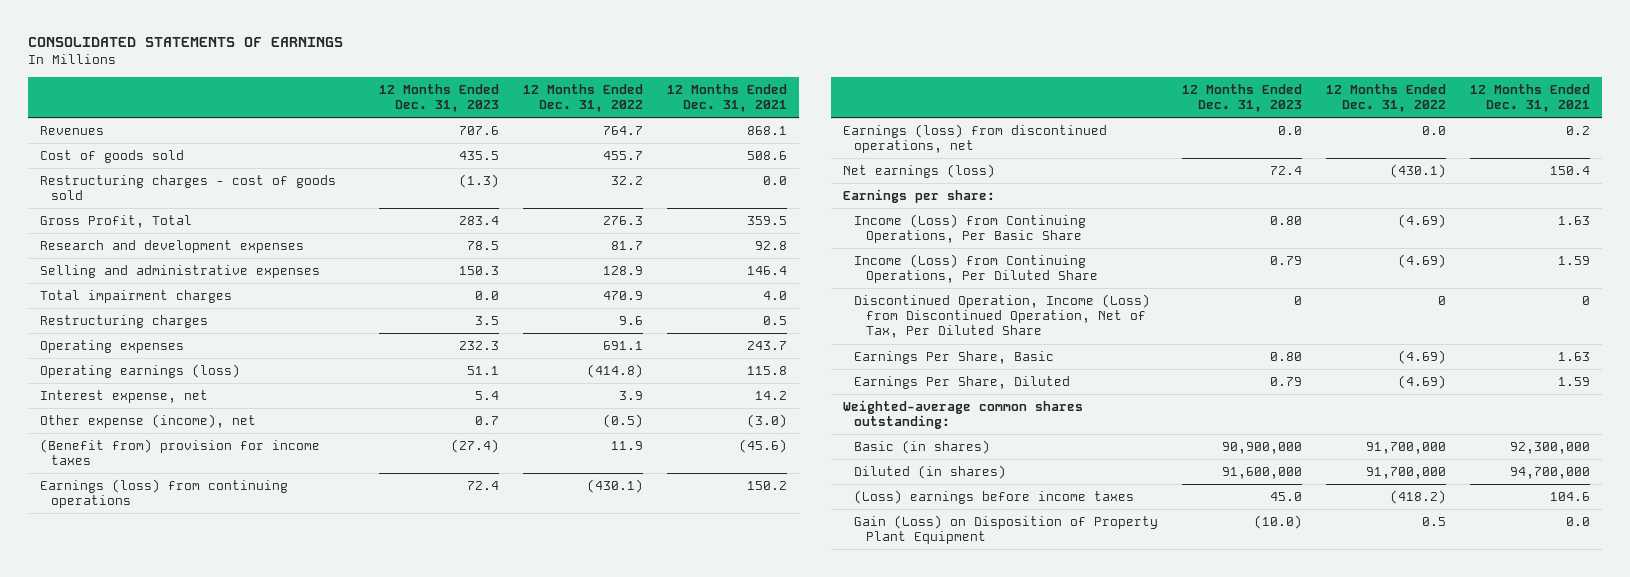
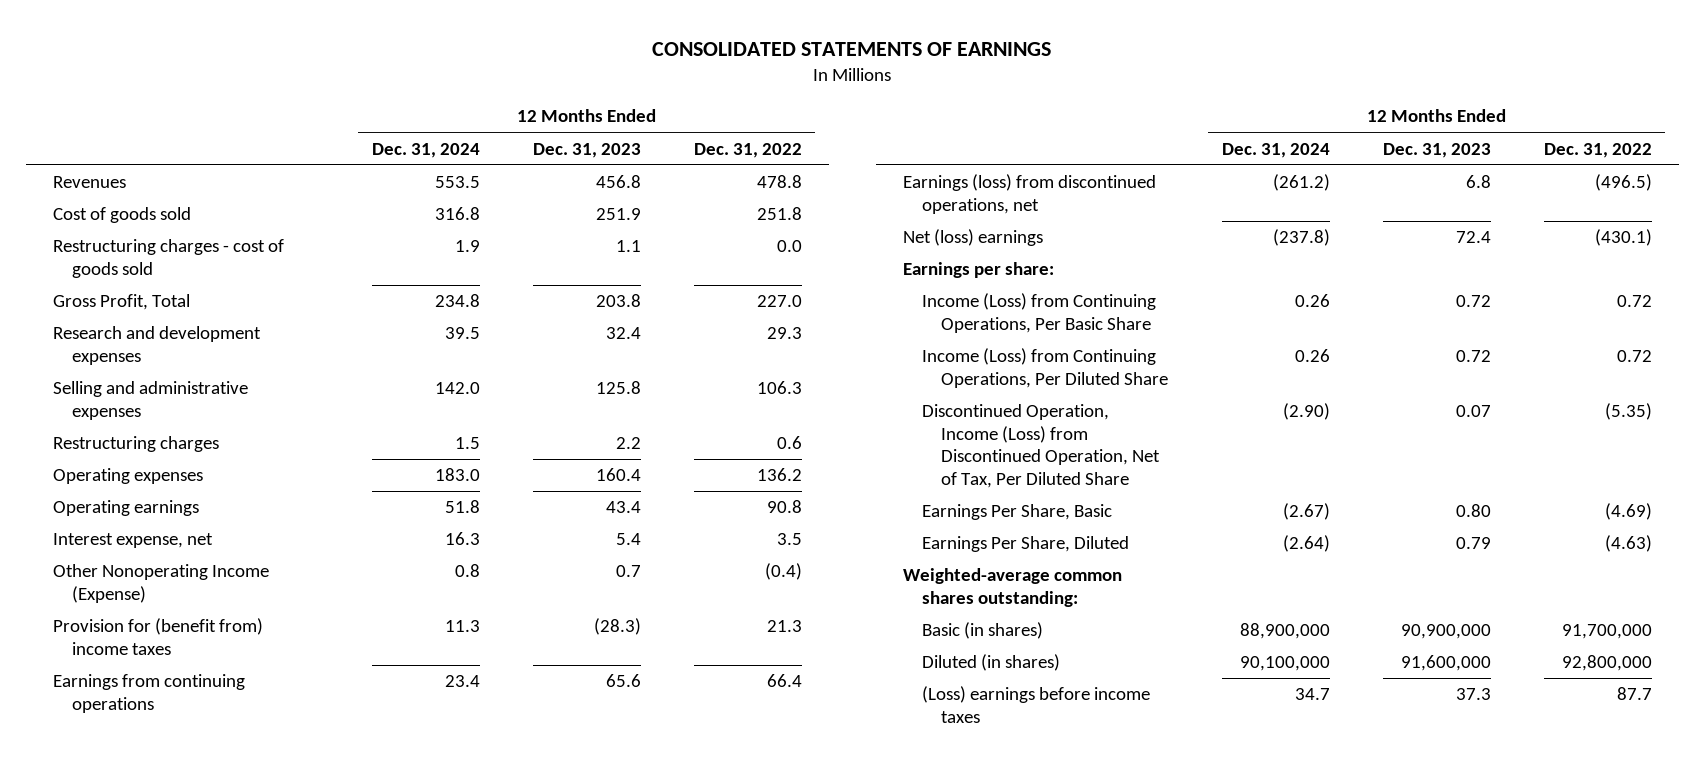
[667,84,788,113] 12 Months Ended Dec. 31, 2021 -> none
none -> [371,142,480,158] Dec. 31, 2024
[39,290,232,304] Total impairment charges -> none
[459,126,500,136] 707.6 -> [595,175,641,189] 456.8
[603,126,644,136] 764.7 -> [757,175,803,189] 478.8
[459,151,500,161] 435.5 -> [595,208,641,221] 251.9
[603,151,644,161] 455.7 -> [757,207,803,221] 251.8
[459,174,500,189] (1.3) -> [615,240,641,253] 1.1
[611,176,644,186] 32.2 -> [777,240,803,253] 0.0
[459,216,500,226] 283.4 -> [595,294,641,308] 203.8
[603,216,644,226] 276.3 -> [757,295,803,308] 227.0
[467,241,500,251] 78.5 -> [605,327,641,340] 32.4
[611,241,644,251] 81.7 -> [767,327,803,340] 29.3
[459,266,500,276] 150.3 -> [595,381,641,395] 125.8
[603,266,644,276] 128.9 -> [757,381,803,395] 106.3
[475,316,500,326] 3.5 -> [615,437,641,450] 2.2
[619,316,644,326] 9.6 -> [777,436,803,450] 0.6
[459,341,500,351] 232.3 -> [595,468,641,482] 160.4
[603,341,644,351] 691.1 -> [757,468,803,482] 136.2
[39,364,240,379] Operating earnings (loss) -> [52,500,199,517] Operating earnings
[467,366,500,376] 51.1 -> [605,501,641,514] 43.4
[587,364,644,379] (414.8) -> [767,500,803,514] 90.8
[619,391,644,401] 3.9 -> [777,533,803,546] 3.5
[39,414,256,429] Other expense (income), net -> [52,564,269,603] Other Nonoperating Income (Expense)
[603,414,644,429] (0.5) -> [765,563,803,581] (0.4)
[39,439,320,466] (Benefit from) provision for income taxes -> [52,618,263,655] Provision for (benefit from) income taxes
[451,439,500,454] (27.4) -> [593,618,641,636] (28.3)
[611,441,644,451] 11.9 -> [767,620,803,633] 21.3
[39,479,288,509] Earnings (loss) from continuing operations -> [52,674,245,713] Earnings from continuing operations
[467,481,500,491] 72.4 -> [605,674,641,688] 65.6
[587,479,644,494] (430.1) -> [767,674,803,688] 66.4
[1278,126,1303,136] 0.0 -> [1465,175,1491,189] 6.8
[1422,126,1447,136] 0.0 -> [1595,174,1653,192] (496.5)
[842,164,995,179] Net earnings (loss) -> [902,229,1043,247] Net (loss) earnings
[1270,216,1303,226] 0.80 -> [1455,295,1491,308] 0.72
[1398,214,1447,229] (4.69) -> [1617,295,1653,308] 0.72
[1270,256,1303,266] 0.79 -> [1455,350,1491,363] 0.72
[1398,254,1447,269] (4.69) -> [1617,350,1653,363] 0.72
[1294,296,1303,306] 0 -> [1455,405,1491,418] 0.07
[1438,296,1447,306] 0 -> [1605,403,1653,421] (5.35)
[1398,375,1447,390] (4.69) -> [1605,535,1653,553] (4.63)
[854,515,1159,545] Gain (Loss) on Disposition of Property Plant Equipment -> none
[1366,467,1447,480] 91,700,000 -> [1562,655,1653,672] 92,800,000
[1270,492,1303,502] 45.0 -> [1455,688,1491,701] 37.3
[1390,490,1447,505] (418.2) -> [1617,687,1653,701] 87.7

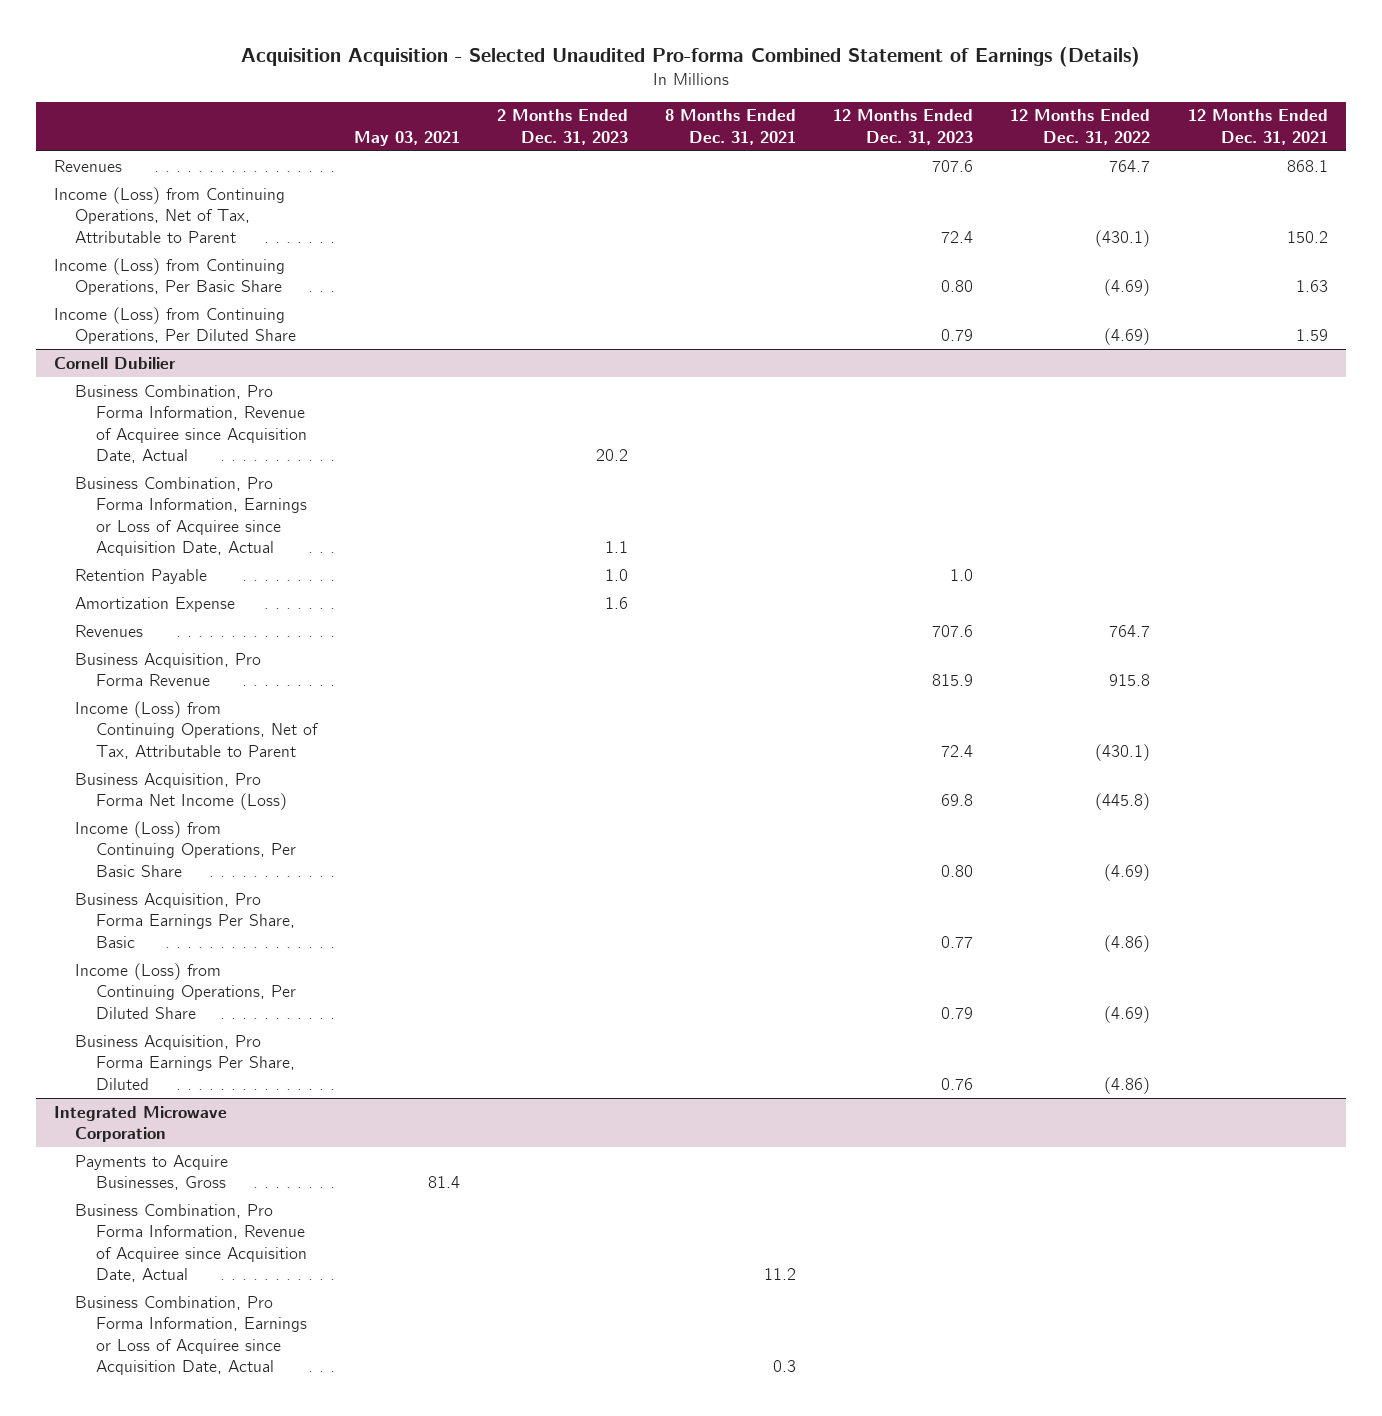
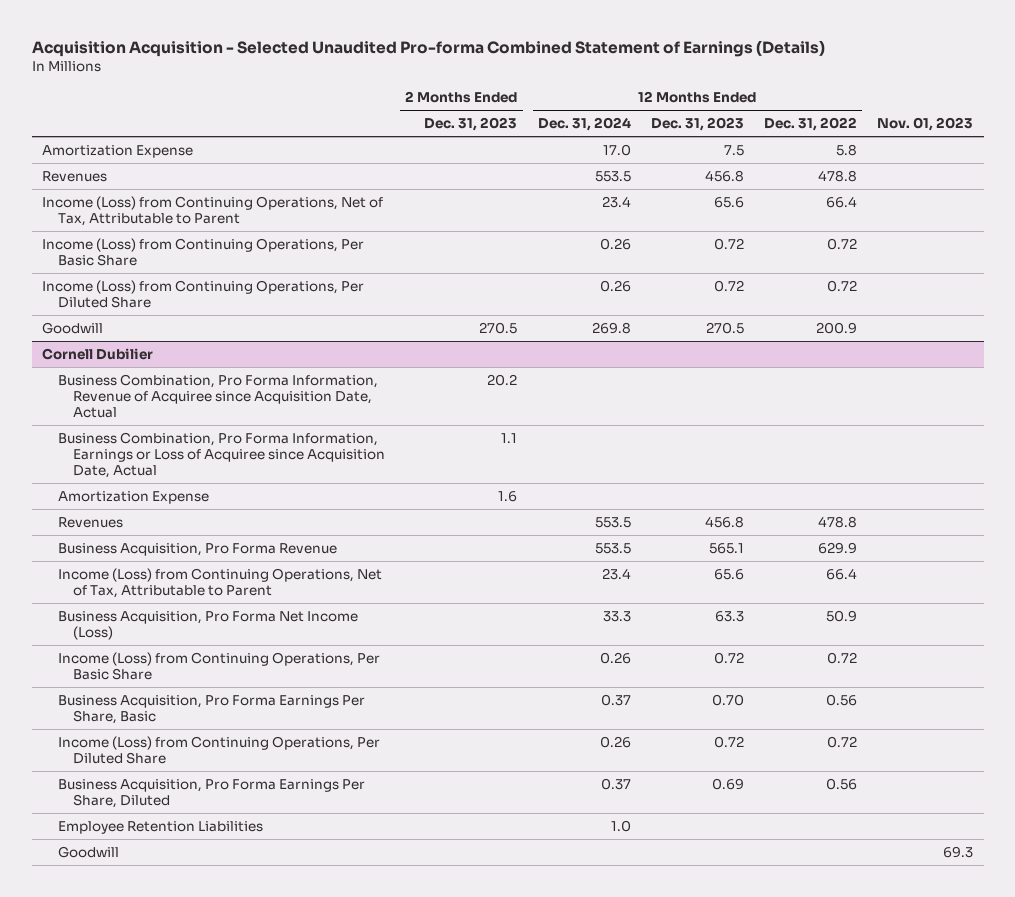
[353,130,460,146] May 03, 2021 -> none
[665,109,797,145] 8 Months Ended Dec. 31, 2021 -> none
[1187,109,1328,145] 12 Months Ended Dec. 31, 2021 -> none
none -> [537,117,631,132] Dec. 31, 2024
none -> [877,117,974,132] Nov. 01, 2023
none -> [41,144,193,158] Amortization Expense
[932,159,974,172] 707.6 -> [704,169,744,182] 456.8
[1109,159,1151,172] 764.7 -> [818,169,858,182] 478.8
[941,230,974,243] 72.4 -> [713,196,744,208] 65.6
[1095,229,1151,247] (430.1) -> [826,195,858,208] 66.4
[941,280,974,293] 0.80 -> [713,237,744,250] 0.72
[1104,279,1151,297] (4.69) -> [827,237,858,250] 0.72
[941,329,974,342] 0.79 -> [713,279,744,292] 0.72
[1104,328,1151,346] (4.69) -> [827,279,858,292] 0.72
none -> [41,321,103,334] Goodwill
[74,568,207,584] Retention Payable -> none
[54,1105,228,1143] Integrated Microwave Corporation -> none
[74,1154,228,1191] Payments to Acquire Businesses, Gross -> none
[74,1203,307,1282] Business Combination, Pro Forma Information, Revenue of Acquiree since Acquisition Date, Actual -> none
[74,1295,307,1375] Business Combination, Pro Forma Information, Earnings or Loss of Acquiree since Acquisition Date, Actual -> none
[932,624,974,637] 707.6 -> [704,515,744,528] 456.8
[1109,624,1151,637] 764.7 -> [818,515,858,528] 478.8
[932,674,974,687] 815.9 -> [708,542,744,554] 565.1
[1109,674,1151,687] 915.8 -> [818,541,858,554] 629.9
[941,744,974,757] 72.4 -> [713,568,744,580] 65.6
[1095,743,1151,761] (430.1) -> [826,567,858,580] 66.4
[941,794,974,807] 69.8 -> [714,610,744,622] 63.3
[1095,793,1151,811] (445.8) -> [826,609,858,622] 50.9
[941,864,974,877] 0.80 -> [713,651,744,664] 0.72
[1104,863,1151,881] (4.69) -> [827,651,858,664] 0.72
[941,935,974,948] 0.77 -> [711,693,744,706] 0.70
[1104,934,1151,952] (4.86) -> [826,693,858,706] 0.56
[941,1006,974,1019] 0.79 -> [713,735,744,748] 0.72
[1104,1005,1151,1023] (4.69) -> [827,735,858,748] 0.72
[941,1077,974,1090] 0.76 -> [711,777,744,790] 0.69
[1104,1076,1151,1094] (4.86) -> [826,777,858,790] 0.56
none -> [57,820,263,834] Employee Retention Liabilities
none -> [57,845,119,858] Goodwill

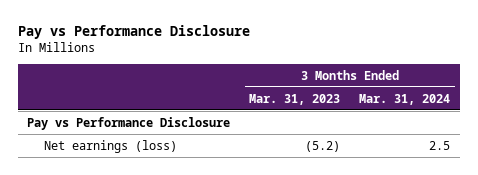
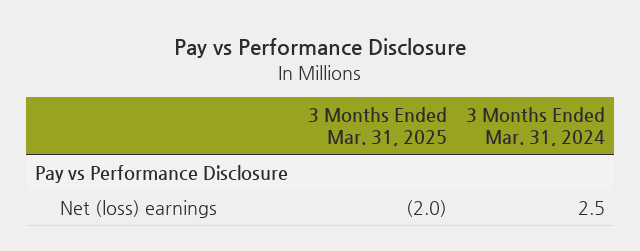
[249,93,341,105] Mar. 31, 2023 -> none
none -> [307,106,447,147] 3 Months Ended Mar. 31, 2025
[44,139,178,153] Net earnings (loss) -> [59,199,217,218] Net (loss) earnings

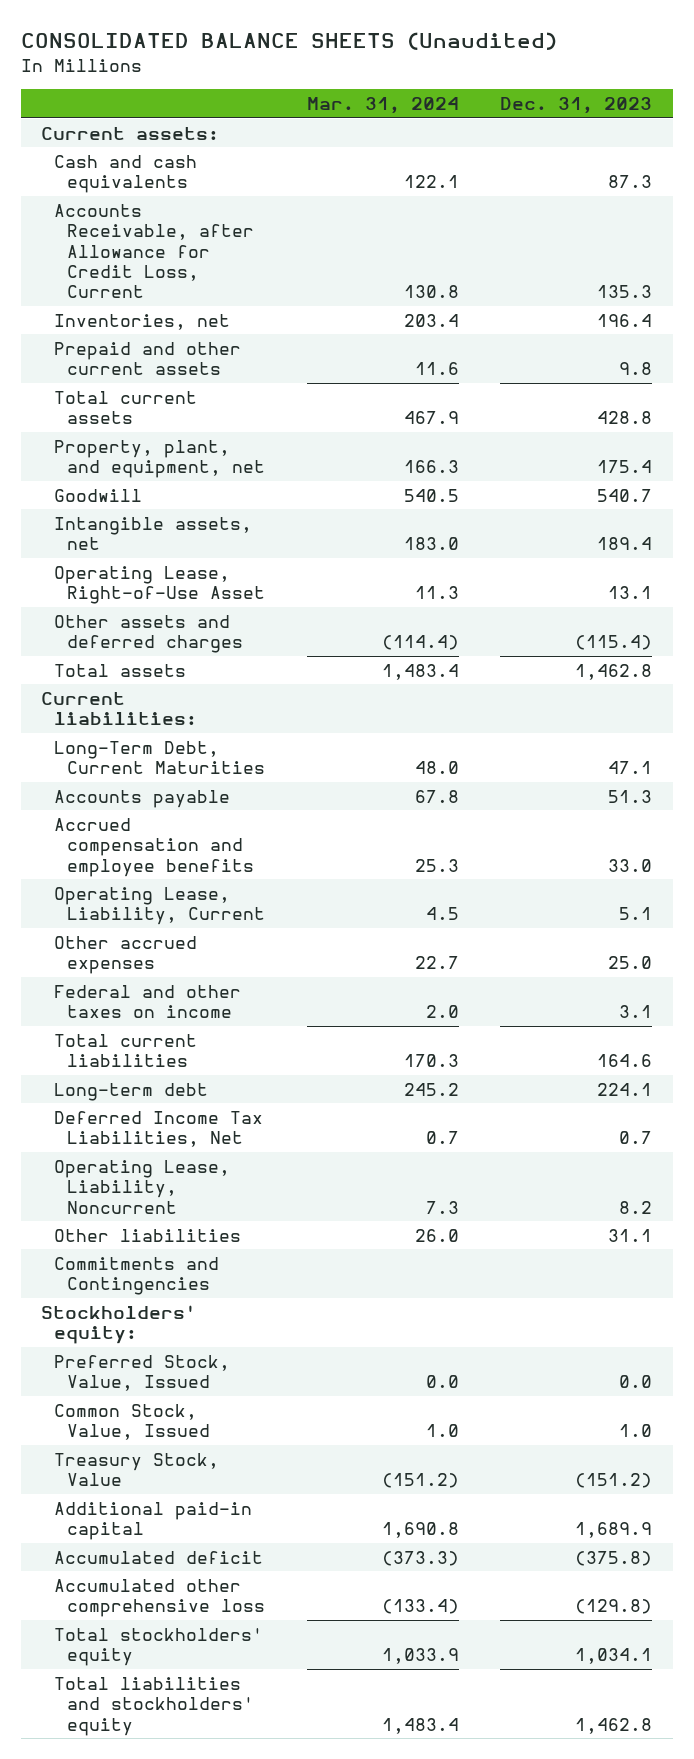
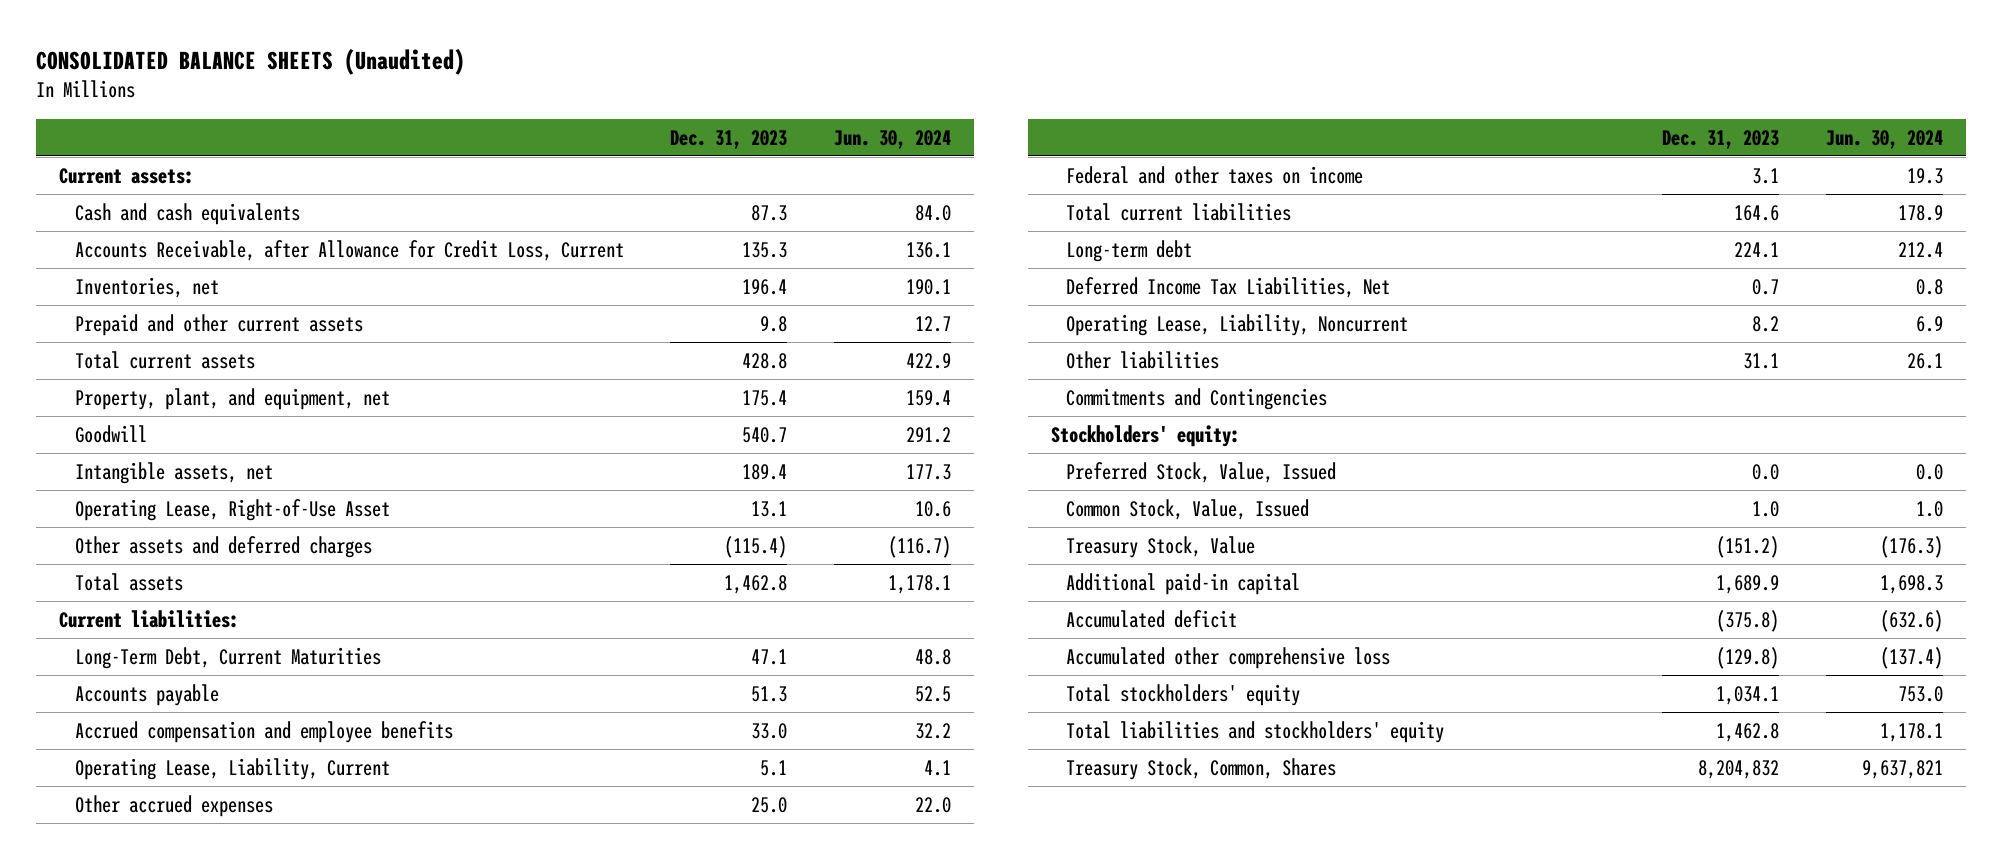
[306,97,459,115] Mar. 31, 2024 -> none
none -> [834,129,952,149] Jun. 30, 2024
none -> [1066,758,1337,781] Treasury Stock, Common, Shares

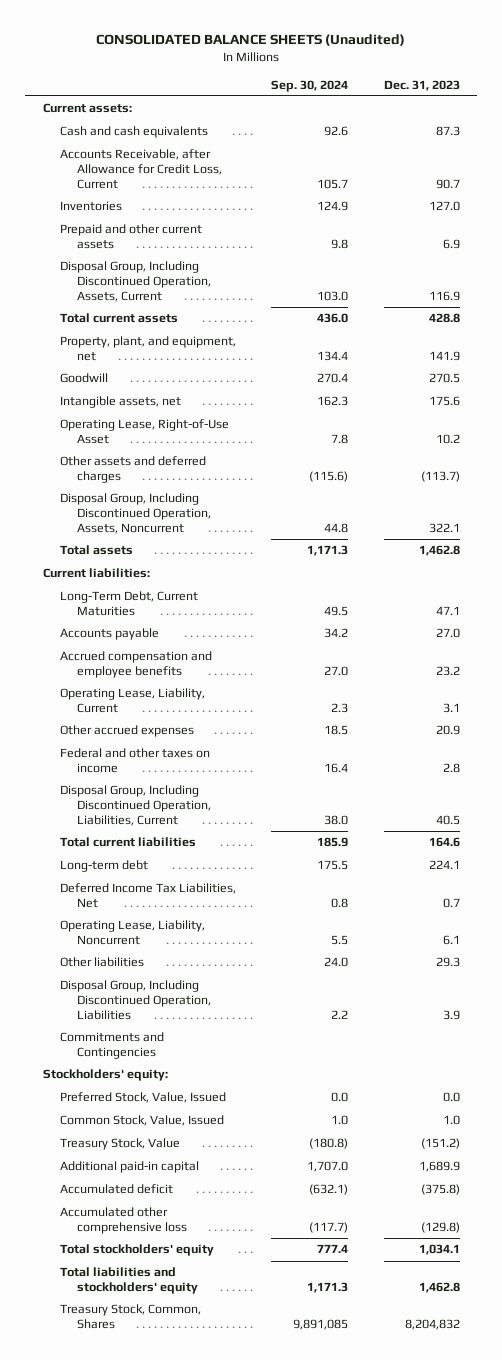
[834,129,952,149] Jun. 30, 2024 -> none
none -> [271,79,349,92] Sep. 30, 2024
[742,242,788,259] 135.3 -> [435,178,460,189] 90.7
[74,277,219,299] Inventories, net -> [59,201,122,212] Inventories
[742,279,788,296] 196.4 -> [428,201,460,212] 127.0
[760,316,788,333] 9.8 -> [442,239,460,250] 6.9
none -> [59,261,211,302] Disposal Group, Including Discontinued Operation, Assets, Current
[742,390,788,407] 175.4 -> [428,351,460,362] 141.9
[742,427,788,444] 540.7 -> [428,373,460,384] 270.5
[742,464,788,481] 189.4 -> [428,396,460,407] 175.6
[751,501,788,518] 13.1 -> [435,434,460,445] 10.2
[724,536,788,559] (115.4) -> [420,471,460,483] (113.7)
none -> [59,493,211,534] Disposal Group, Including Discontinued Operation, Assets, Noncurrent
[751,686,788,703] 51.3 -> [435,628,460,639] 27.0
[751,723,788,740] 33.0 -> [435,666,460,677] 23.2
[760,760,788,777] 5.1 -> [442,703,460,714] 3.1
[751,797,788,814] 25.0 -> [435,725,460,736] 20.9
[1752,168,1780,185] 3.1 -> [442,763,460,774] 2.8
none -> [59,785,211,826] Disposal Group, Including Discontinued Operation, Liabilities, Current
[1752,316,1780,333] 8.2 -> [442,935,460,946] 6.1
[1743,353,1780,370] 31.1 -> [435,957,460,968] 29.3
none -> [59,980,211,1020] Disposal Group, Including Discontinued Operation, Liabilities

